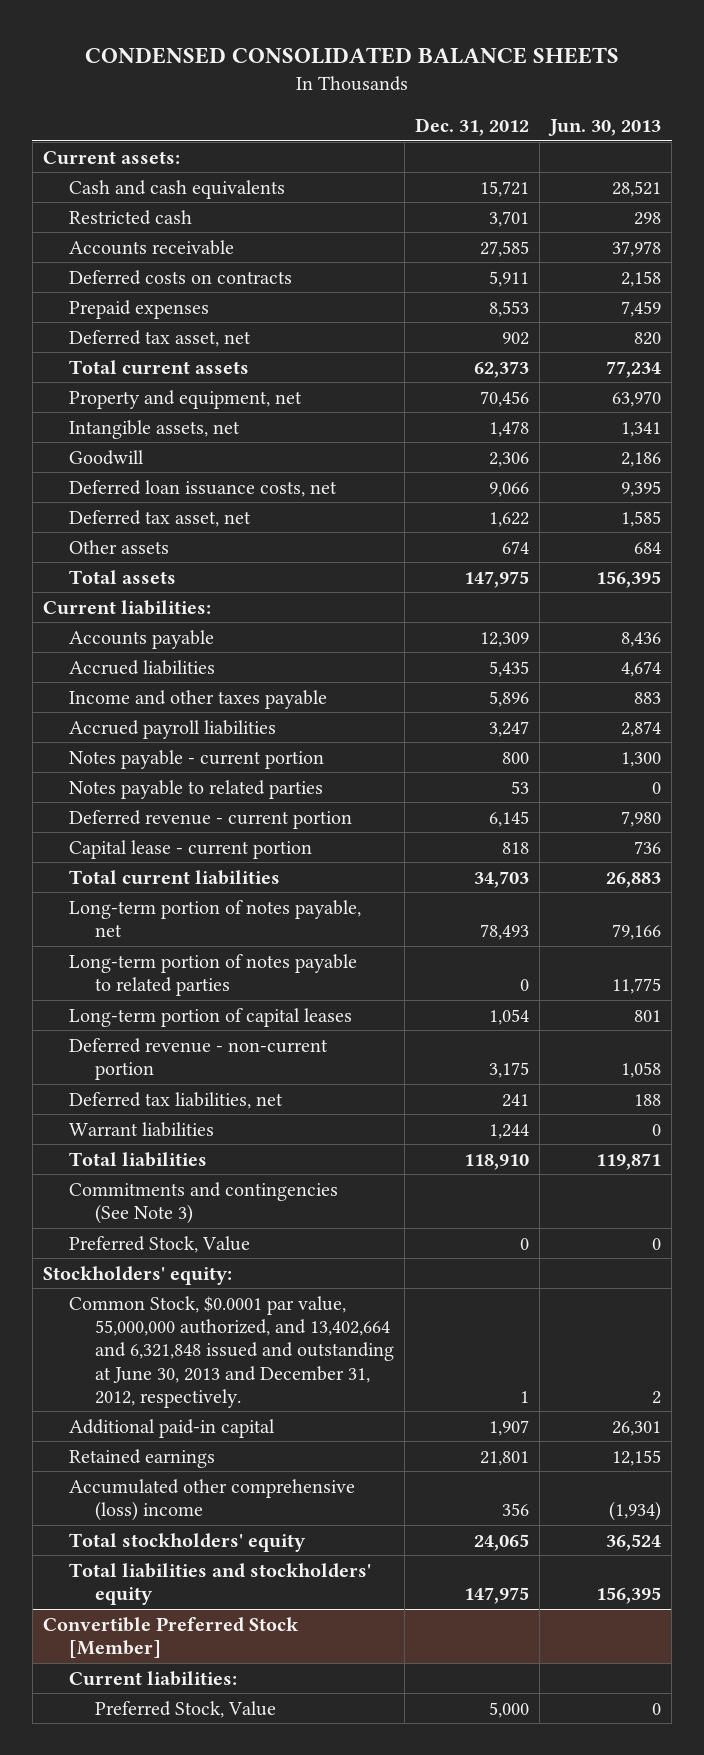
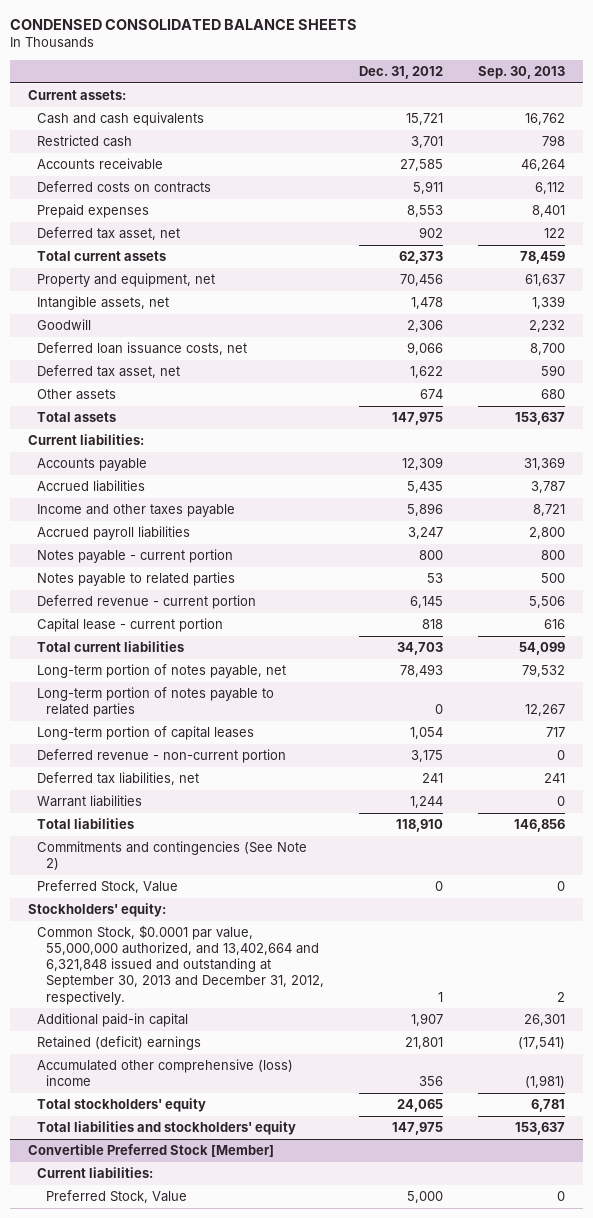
[548,118,662,136] Jun. 30, 2013 -> none
none -> [478,66,566,80] Sep. 30, 2013
[69,1181,339,1224] Commitments and contingencies (See Note 3) -> [36,840,307,871] Commitments and contingencies (See Note 2)
[69,1295,395,1408] Common Stock, $0.0001 par value, 55,000,000 authorized, and 13,402,664 and 6,321,848 issued and outstanding at June 30, 2013 and December 31, 2012, respectively. -> [36,924,324,1005] Common Stock, $0.0001 par value, 55,000,000 authorized, and 13,402,664 and 6,321,848 issued and outstanding at September 30, 2013 and December 31, 2012, respectively.
[69,1448,216,1468] Retained earnings -> [36,1035,201,1050] Retained (deficit) earnings

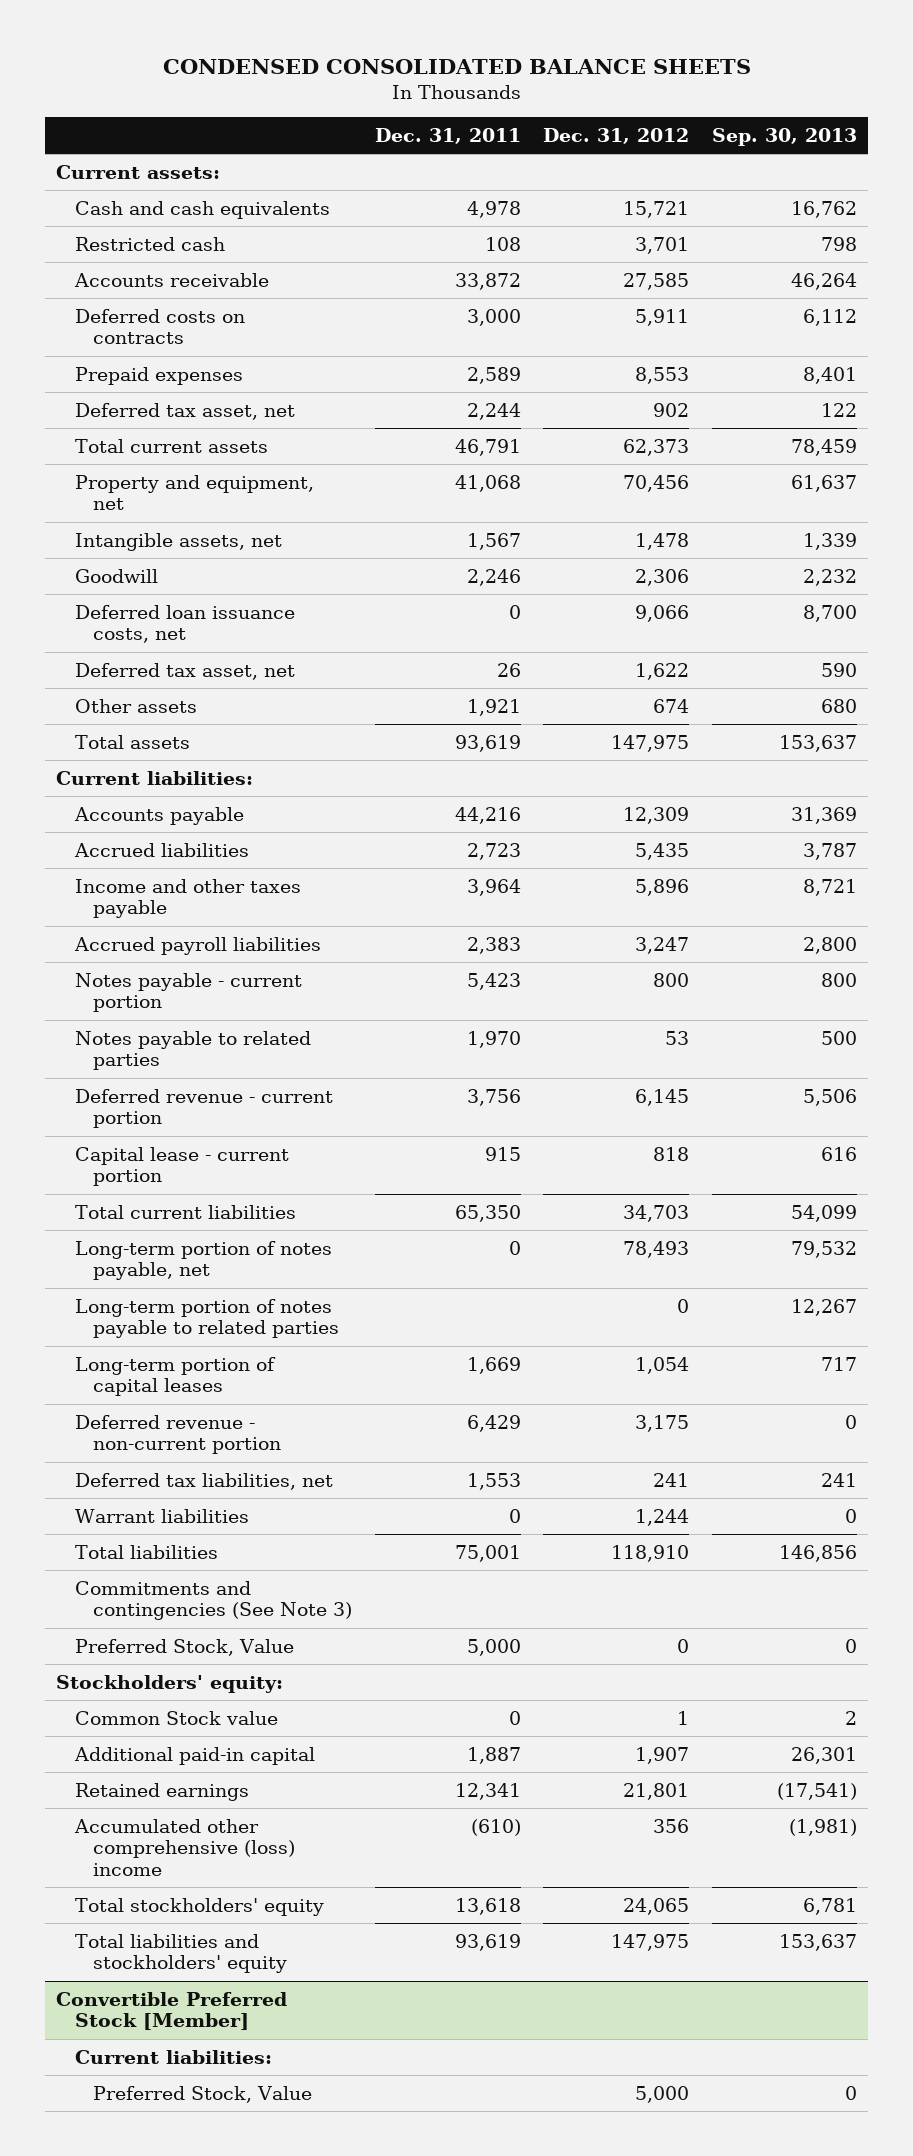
none -> [374,127,521,144] Dec. 31, 2011
[36,840,307,871] Commitments and contingencies (See Note 2) -> [74,1580,353,1621] Commitments and contingencies (See Note 3)
[36,924,324,1005] Common Stock, $0.0001 par value, 55,000,000 authorized, and 13,402,664 and 6,321,848 issued and outstanding at September 30, 2013 and December 31, 2012, respectively. -> [74,1710,278,1725] Common Stock value
[36,1035,201,1050] Retained (deficit) earnings -> [74,1782,249,1801] Retained earnings

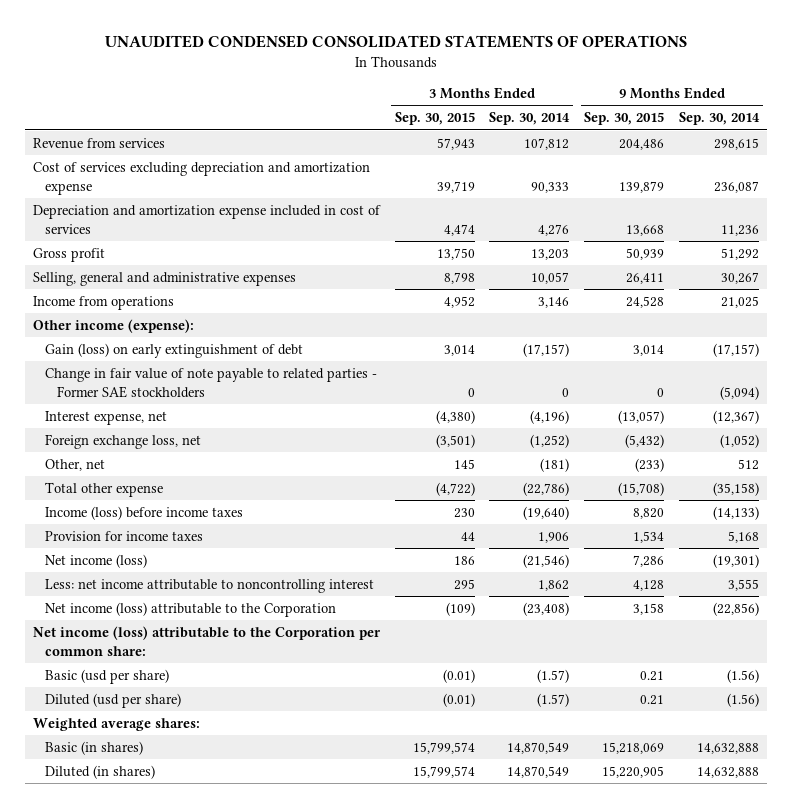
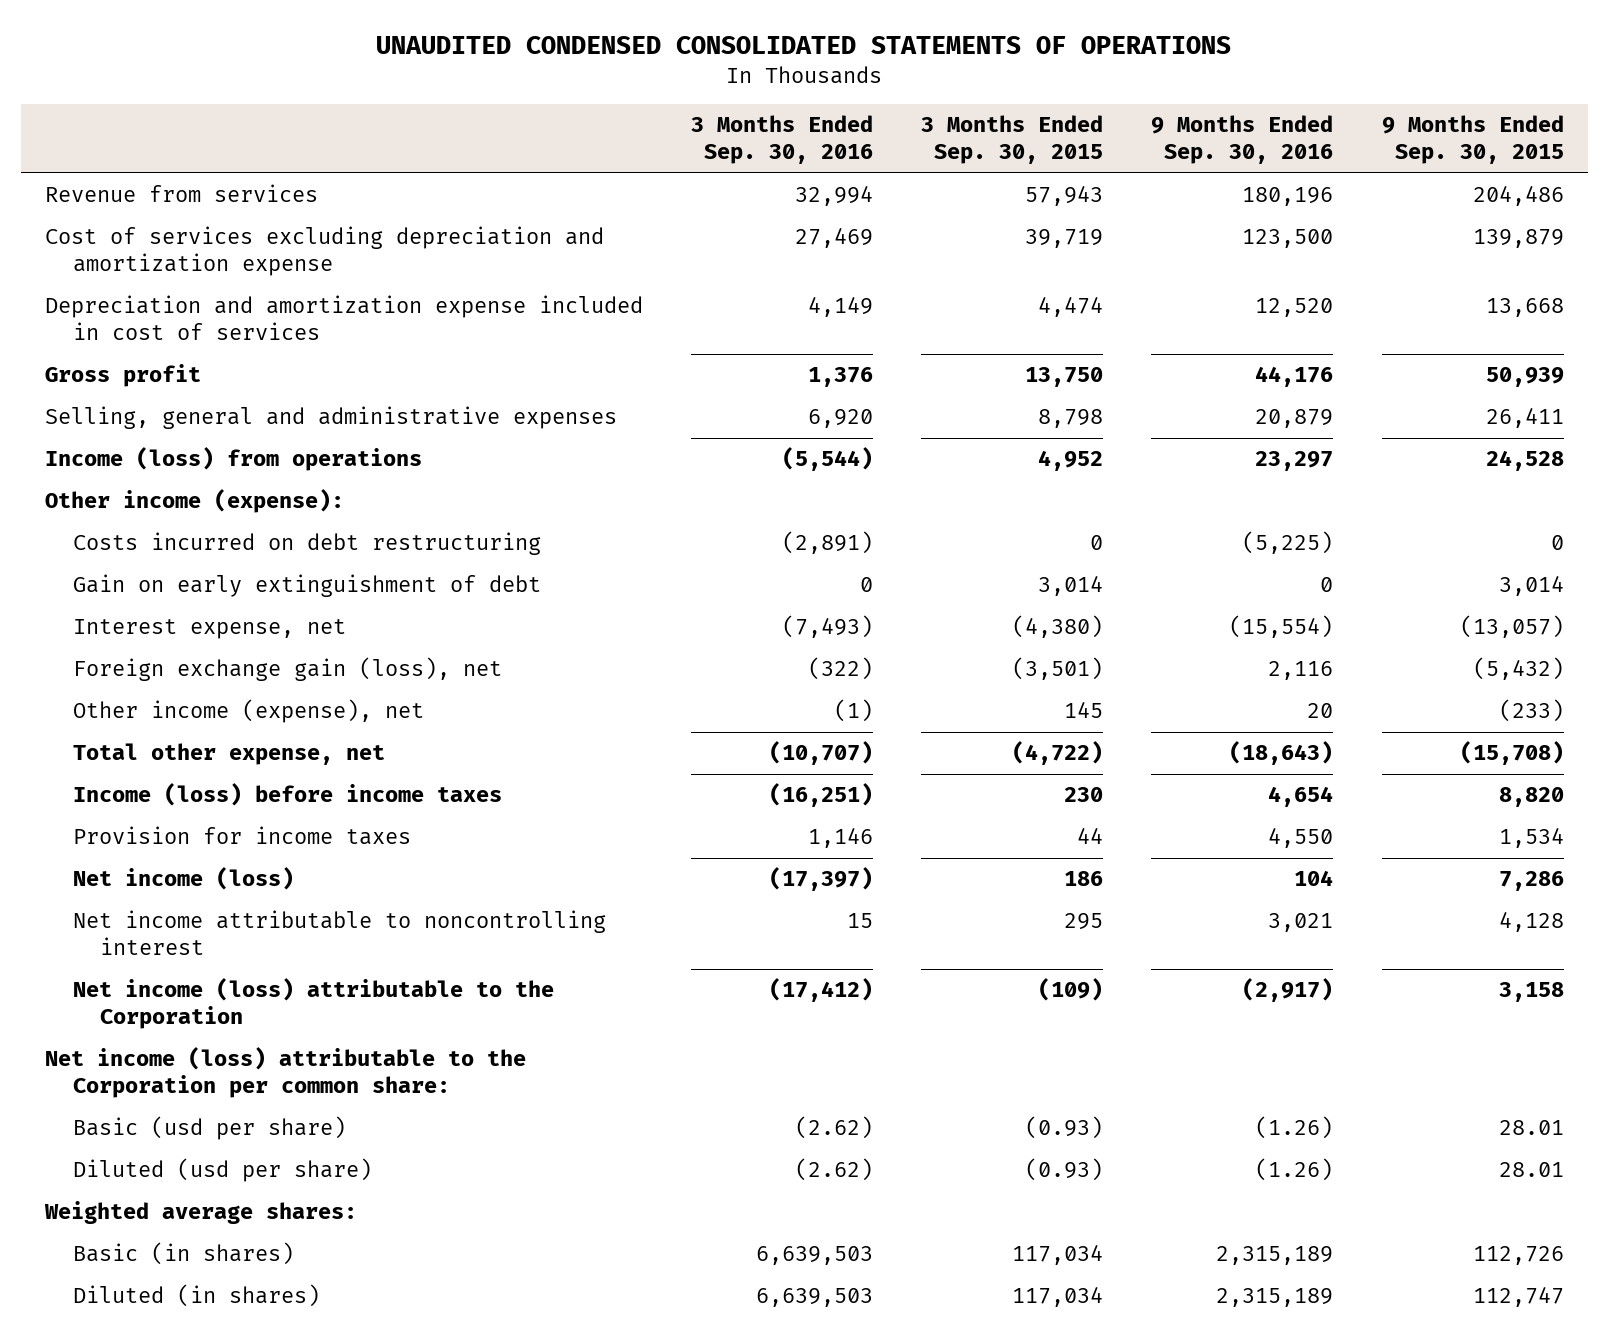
[489,112,571,126] Sep. 30, 2014 -> none
[679,112,761,126] Sep. 30, 2014 -> none
none -> [691,115,874,164] 3 Months Ended Sep. 30, 2016
none -> [1151,115,1334,164] 9 Months Ended Sep. 30, 2016
[32,295,174,310] Income from operations -> [45,447,423,472] Income (loss) from operations
[44,367,377,398] Change in fair value of note payable to related parties - Former SAE stockholders -> none
none -> [72,532,541,556] Costs incurred on debt restructuring
[44,342,303,358] Gain (loss) on early extinguishment of debt -> [72,574,541,598] Gain on early extinguishment of debt
[44,433,201,449] Foreign exchange loss, net -> [72,657,502,682] Foreign exchange gain (loss), net
[44,458,105,471] Other, net -> [72,699,424,724] Other income (expense), net
[44,481,163,497] Total other expense -> [72,743,385,766] Total other expense, net
[44,578,374,593] Less: net income attributable to noncontrolling interest -> [72,910,606,956] Net income attributable to noncontrolling interest
[442,668,475,683] (0.01) -> [1025,1116,1104,1140] (0.93)
[640,670,665,681] 0.21 -> [1498,1120,1564,1136] 28.01
[442,692,475,707] (0.01) -> [1025,1158,1104,1182] (0.93)
[640,694,665,705] 0.21 -> [1498,1162,1564,1178] 28.01
[412,741,475,754] 15,799,574 -> [1012,1245,1104,1266] 117,034
[602,741,665,754] 15,218,069 -> [1472,1246,1564,1266] 112,726
[412,765,475,778] 15,799,574 -> [1012,1287,1104,1308] 117,034
[602,765,665,778] 15,220,905 -> [1472,1287,1564,1308] 112,747

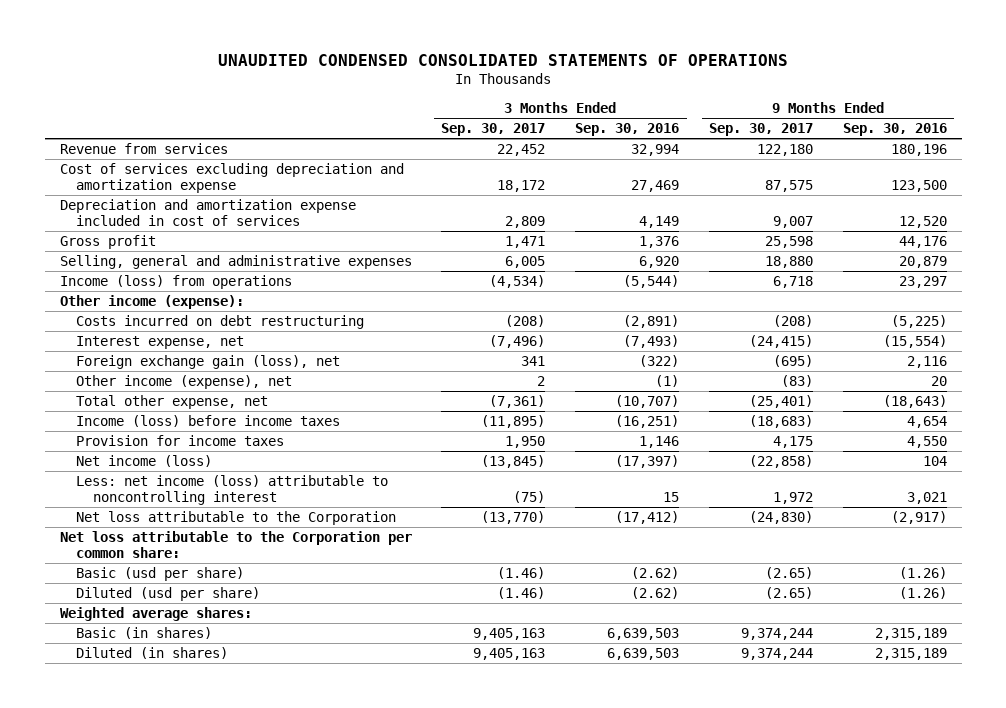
[921,115,1104,164] 3 Months Ended Sep. 30, 2015 -> none
[1381,115,1564,164] 9 Months Ended Sep. 30, 2015 -> none
none -> [441,123,546,137] Sep. 30, 2017
none -> [709,123,814,137] Sep. 30, 2017
[72,574,541,598] Gain on early extinguishment of debt -> none
[72,910,606,956] Net income attributable to noncontrolling interest -> [76,475,389,506] Less: net income (loss) attributable to noncontrolling interest
[72,978,554,1030] Net income (loss) attributable to the Corporation -> [76,511,397,526] Net loss attributable to the Corporation
[45,1047,527,1099] Net income (loss) attributable to the Corporation per common share: -> [59,531,412,559] Net loss attributable to the Corporation per common share:

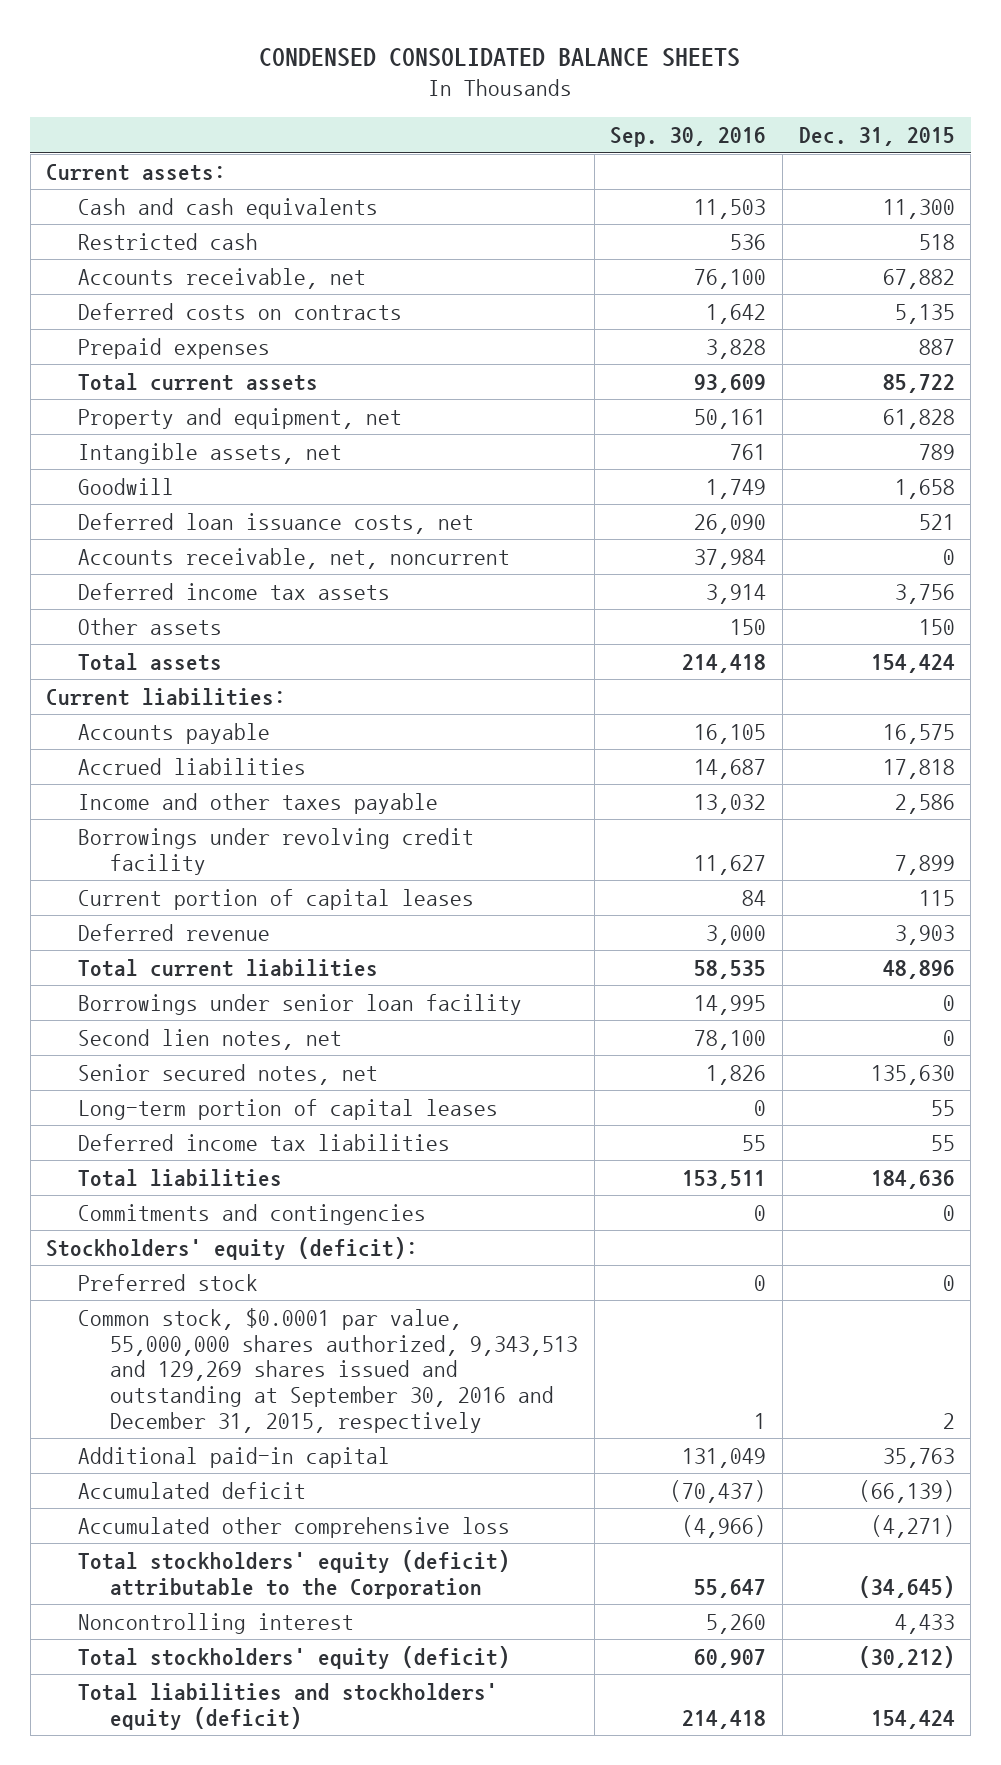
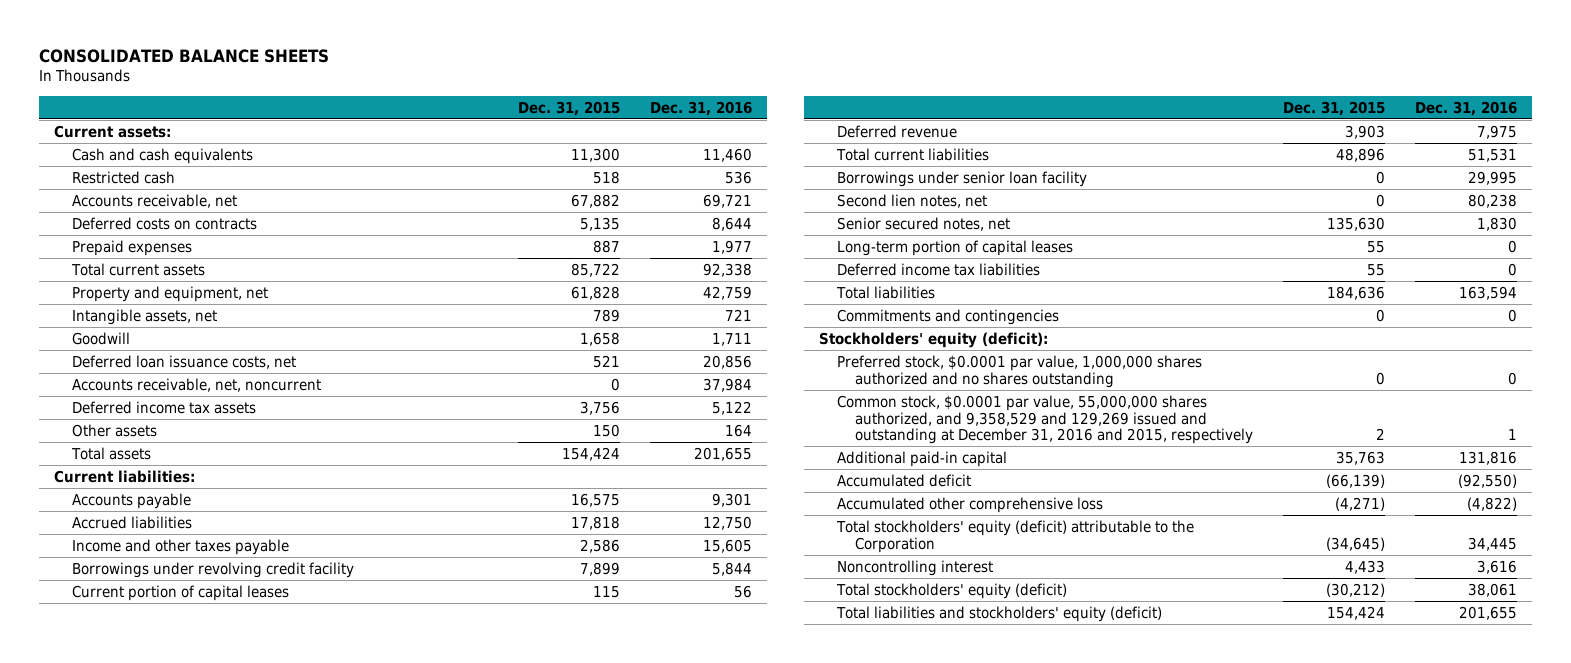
[259,47,741,67] CONDENSED CONSOLIDATED BALANCE SHEETS -> [38,48,329,63] CONSOLIDATED BALANCE SHEETS
[610,127,767,148] Sep. 30, 2016 -> none
none -> [650,100,753,116] Dec. 31, 2016
[78,1273,259,1291] Preferred stock -> [836,354,1202,388] Preferred stock, $0.0001 par value, 1,000,000 shares authorized and no shares outstanding
[78,1307,579,1433] Common stock, $0.0001 par value, 55,000,000 shares authorized, 9,343,513 and 129,269 shares issued and outstanding at September 30, 2016 and December 31, 2015, respectively -> [836,394,1253,445] Common stock, $0.0001 par value, 55,000,000 shares authorized, and 9,358,529 and 129,269 issued and outstanding at December 31, 2016 and 2015, respectively

